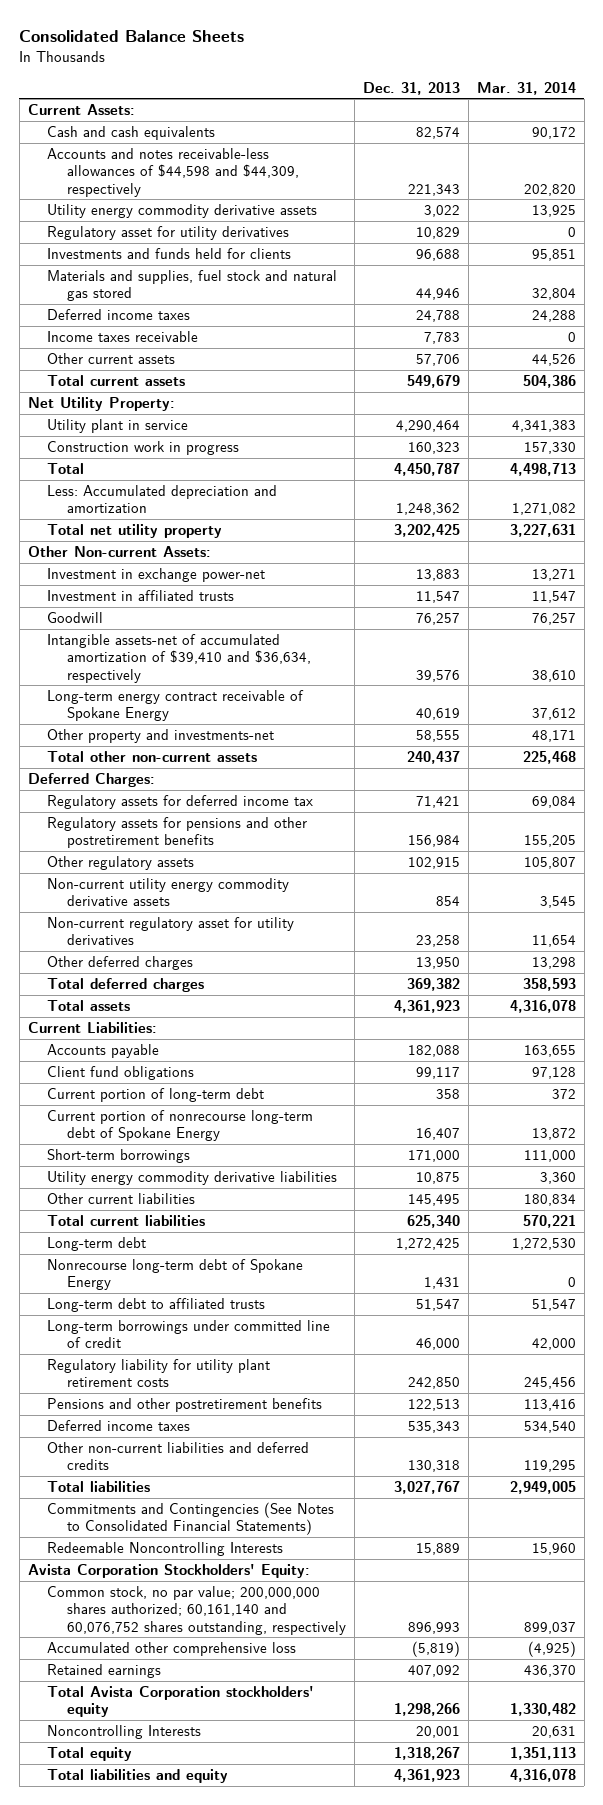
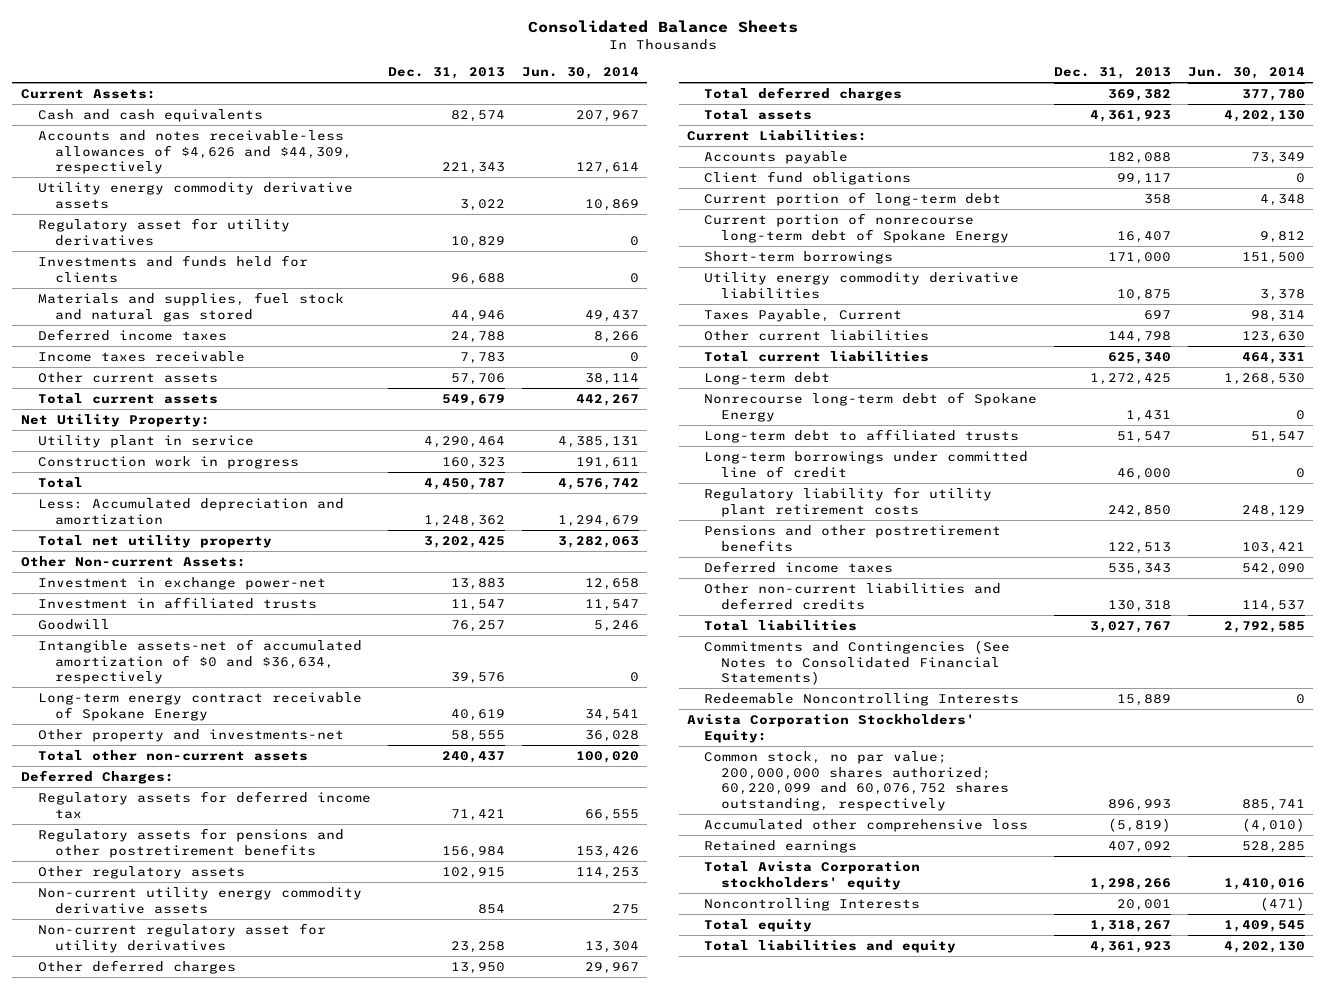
[476,81,576,95] Mar. 31, 2014 -> none
none -> [521,67,639,80] Jun. 30, 2014
[47,147,300,197] Accounts and notes receivable-less allowances of $44,598 and $44,309, respectively -> [37,129,353,175] Accounts and notes receivable-less allowances of $4,626 and $44,309, respectively
[47,633,312,683] Intangible assets-net of accumulated amortization of $39,410 and $36,634, respectively -> [37,638,362,685] Intangible assets-net of accumulated amortization of $0 and $36,634, respectively
none -> [704,308,903,322] Taxes Payable, Current
[407,1193,460,1206] 145,495 -> [1108,330,1172,343] 144,798
[47,1585,347,1635] Common stock, no par value; 200,000,000 shares authorized; 60,161,140 and 60,076,752 shares outstanding, respectively -> [704,750,1010,811] Common stock, no par value; 200,000,000 shares authorized; 60,220,099 and 60,076,752 shares outstanding, respectively

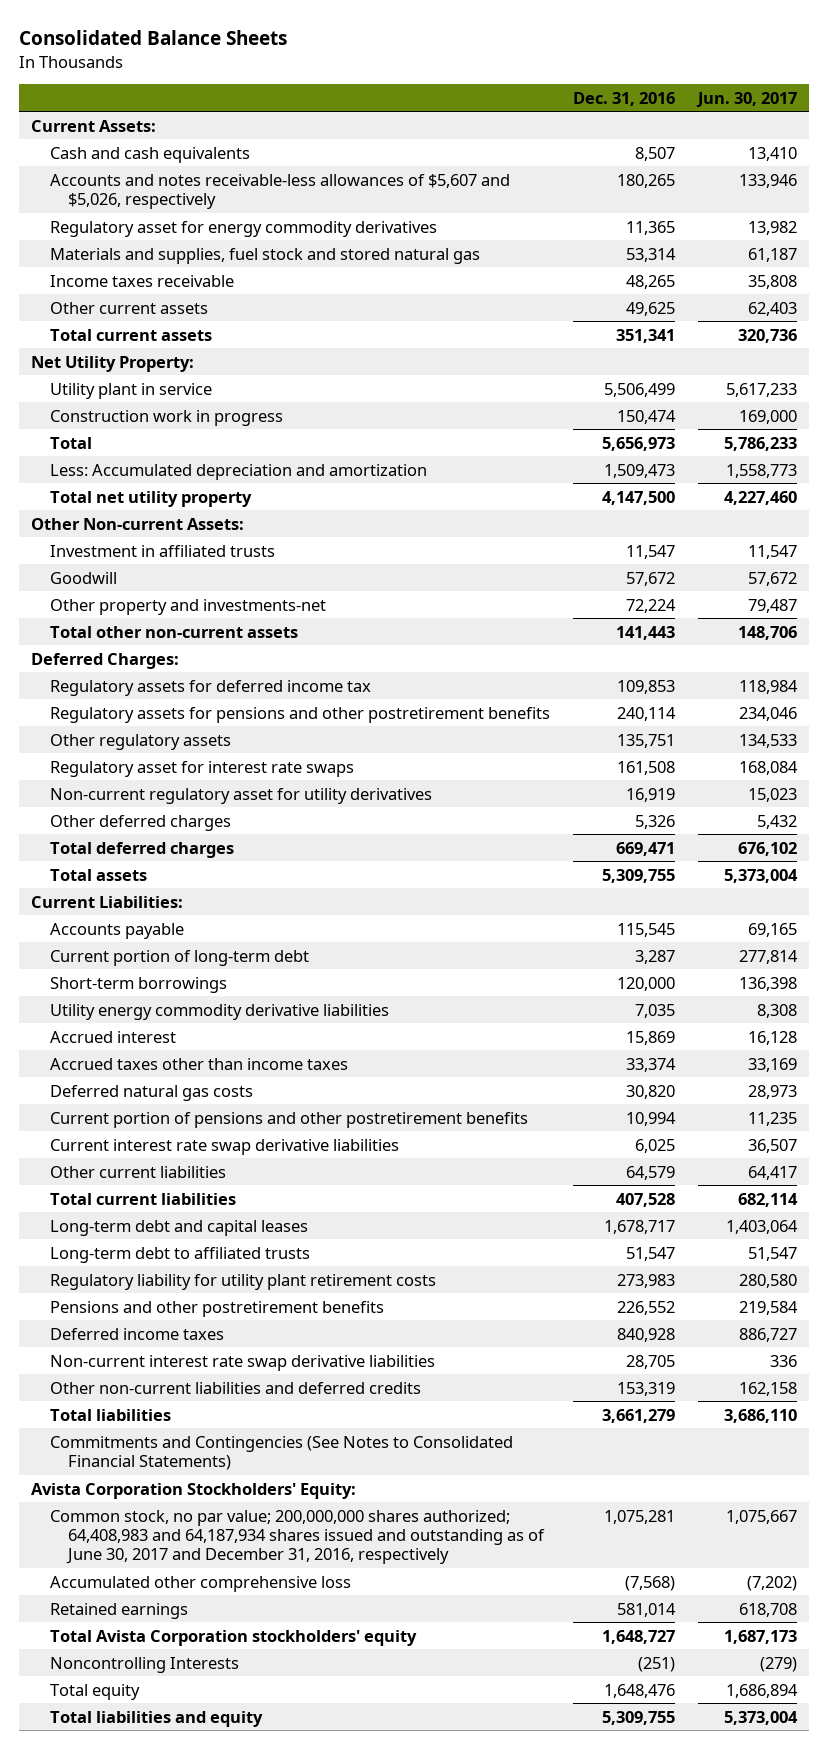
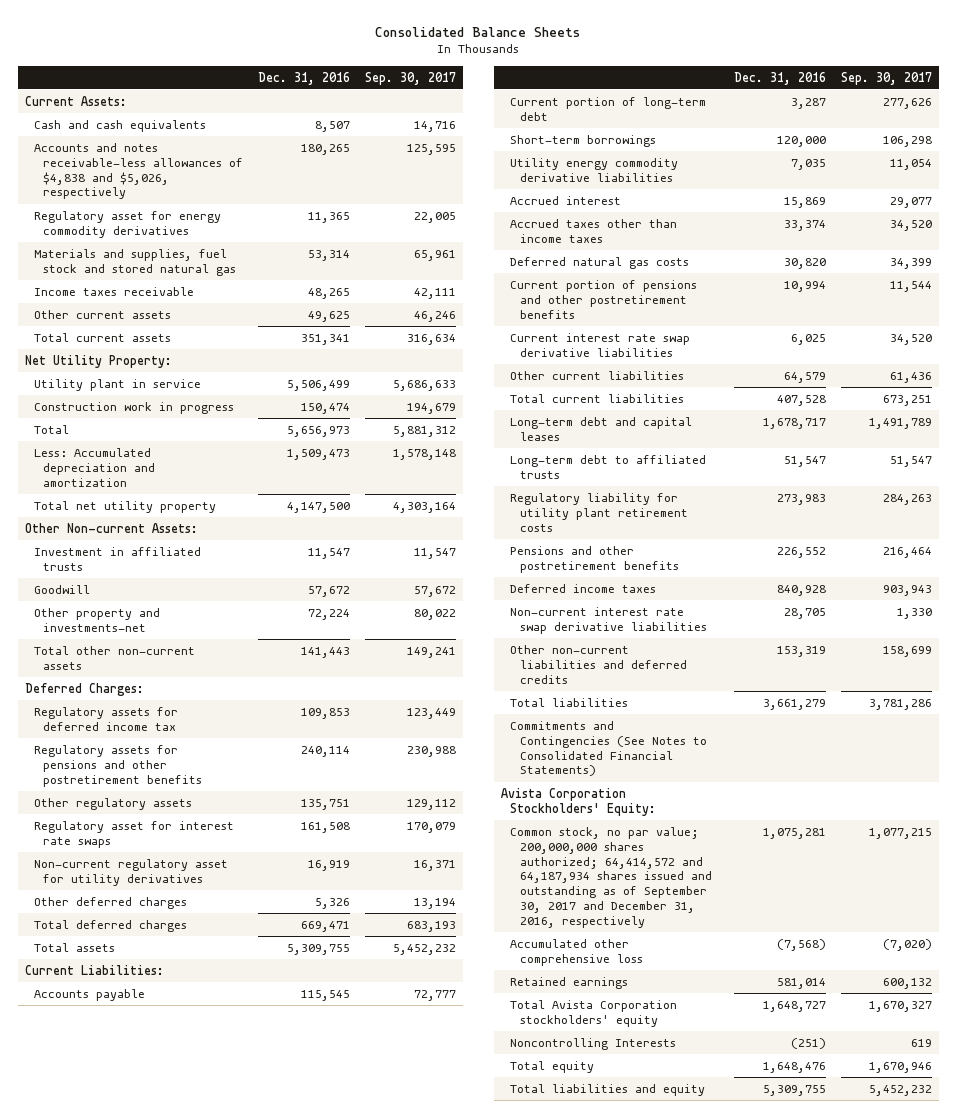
[696,91,798,107] Jun. 30, 2017 -> none
none -> [364,71,456,85] Sep. 30, 2017
[49,173,510,209] Accounts and notes receivable-less allowances of $5,607 and $5,026, respectively -> [34,142,244,200] Accounts and notes receivable-less allowances of $4,838 and $5,026, respectively
[49,1509,546,1565] Common stock, no par value; 200,000,000 shares authorized; 64,408,983 and 64,187,934 shares issued and outstanding as of June 30, 2017 and December 31, 2016, respectively -> [510,826,712,929] Common stock, no par value; 200,000,000 shares authorized; 64,414,572 and 64,187,934 shares issued and outstanding as of September 30, 2017 and December 31, 2016, respectively

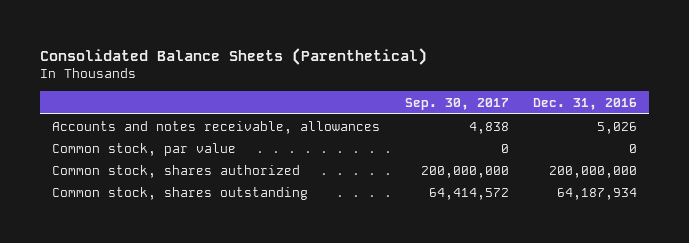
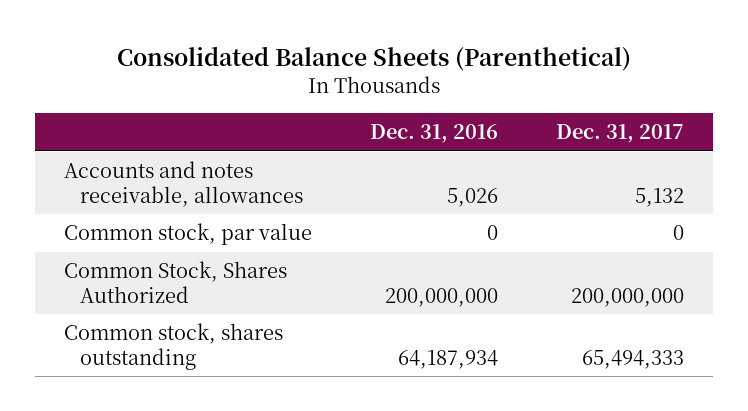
[404,98,509,111] Sep. 30, 2017 -> none
none -> [556,123,685,143] Dec. 31, 2017
[52,164,301,178] Common stock, shares authorized -> [63,261,287,303] Common Stock, Shares Authorized

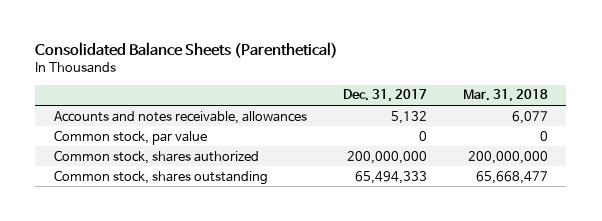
[369,123,498,143] Dec. 31, 2016 -> none
none -> [462,89,548,103] Mar. 31, 2018
[63,261,287,303] Common Stock, Shares Authorized -> [53,149,259,164] Common stock, shares authorized

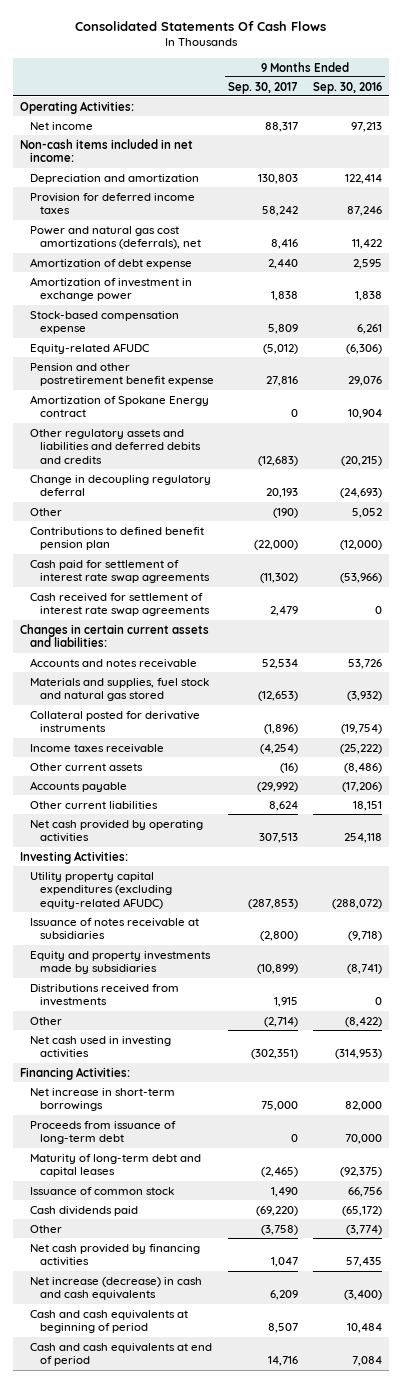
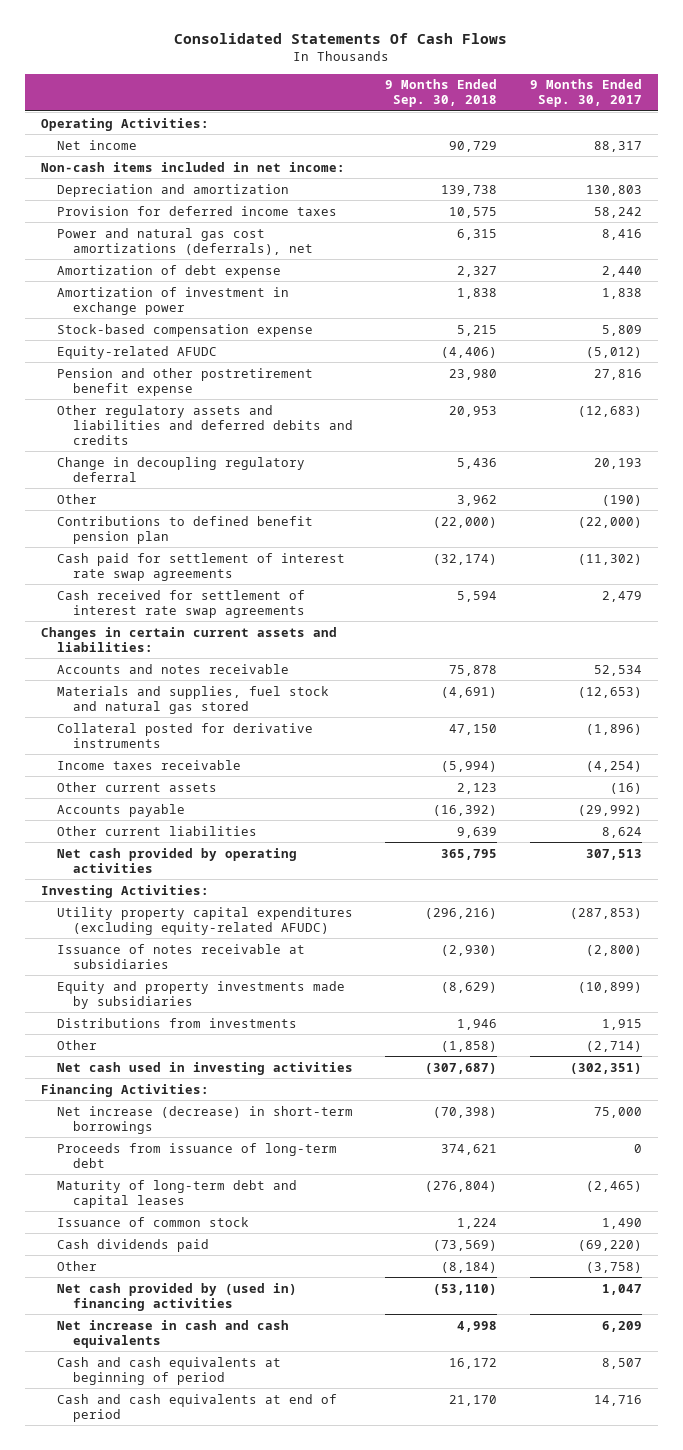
[312,81,382,94] Sep. 30, 2016 -> none
none -> [385,79,498,108] 9 Months Ended Sep. 30, 2018
[30,394,210,418] Amortization of Spokane Energy contract -> none
[30,983,180,1007] Distributions received from investments -> [56,1017,297,1028] Distributions from investments
[30,1087,176,1112] Net increase in short-term borrowings -> [56,1105,353,1134] Net increase (decrease) in short-term borrowings
[30,1243,201,1267] Net cash provided by financing activities -> [56,1282,297,1311] Net cash provided by (used in) financing activities
[30,1276,203,1301] Net increase (decrease) in cash and cash equivalents -> [56,1319,289,1348] Net increase in cash and cash equivalents

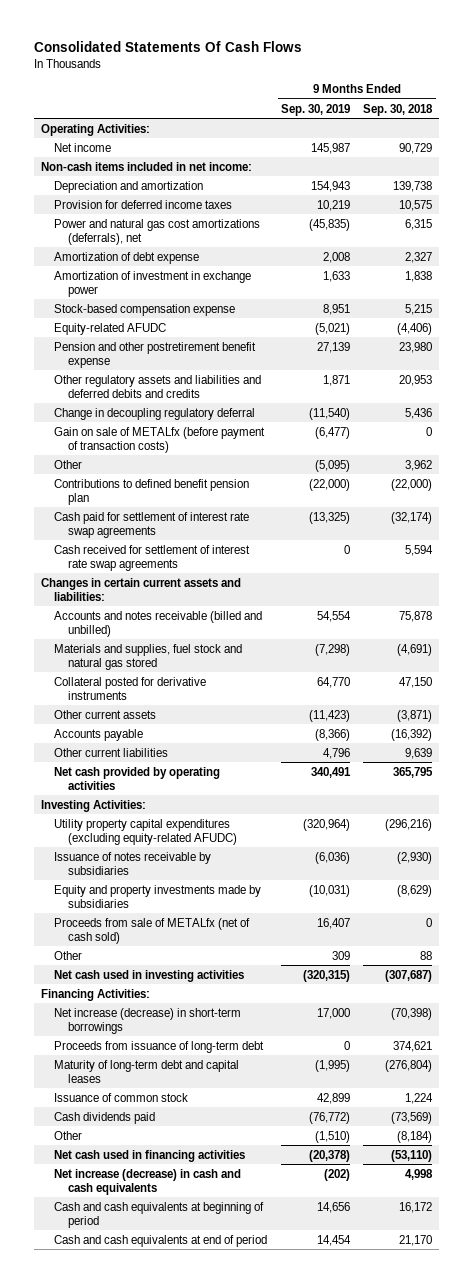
[529,79,642,108] 9 Months Ended Sep. 30, 2017 -> none
none -> [280,103,350,116] Sep. 30, 2019
none -> [54,426,266,453] Gain on sale of METALfx (before payment of transaction costs)
[56,663,289,674] Accounts and notes receivable -> [54,610,263,637] Accounts and notes receivable (billed and unbilled)
[56,759,241,770] Income taxes receivable -> none
[457,782,498,794] 2,123 -> [397,709,433,722] (3,871)
[56,943,305,969] Issuance of notes receivable at subsidiaries -> [54,851,212,875] Issuance of notes receivable by subsidiaries
[56,1017,297,1028] Distributions from investments -> none
none -> [54,917,251,944] Proceeds from sale of METALfx (net of cash sold)
[441,1040,498,1052] (1,858) -> [420,950,433,960] 88
[56,1282,297,1311] Net cash provided by (used in) financing activities -> [54,1149,246,1162] Net cash used in financing activities
[56,1319,289,1348] Net increase in cash and cash equivalents -> [54,1168,242,1195] Net increase (decrease) in cash and cash equivalents

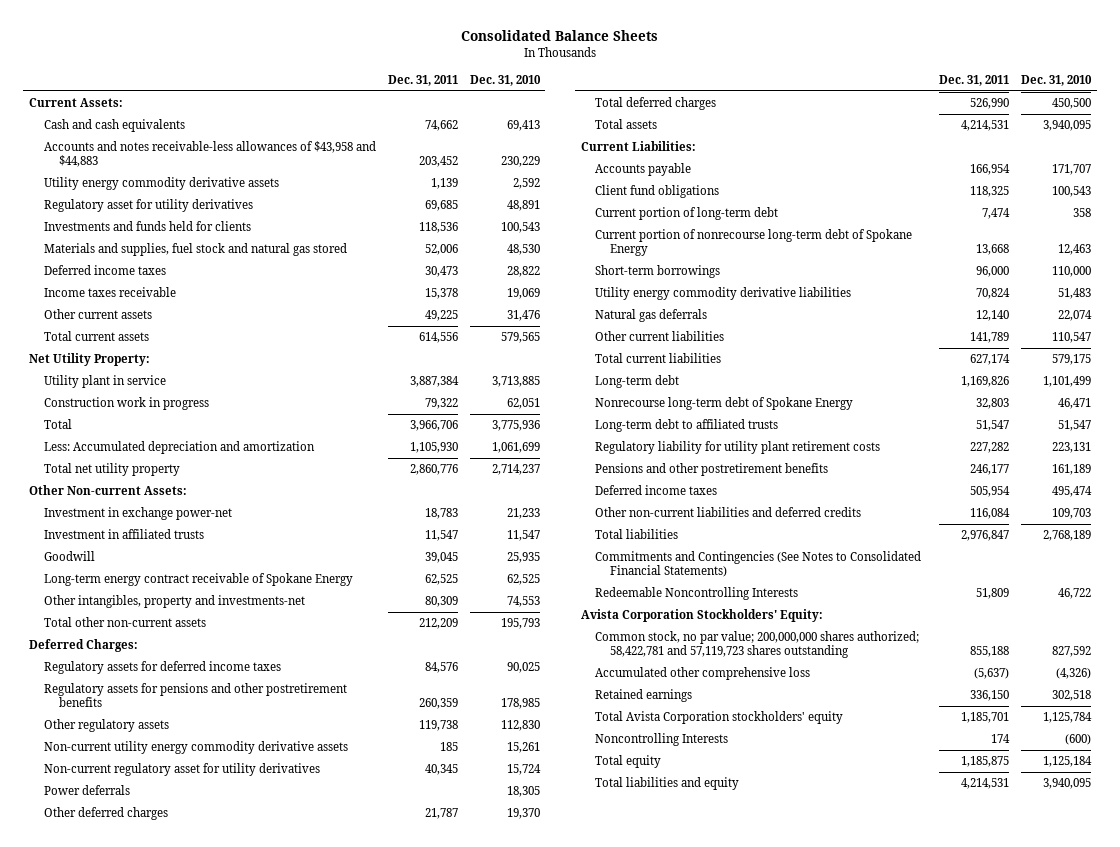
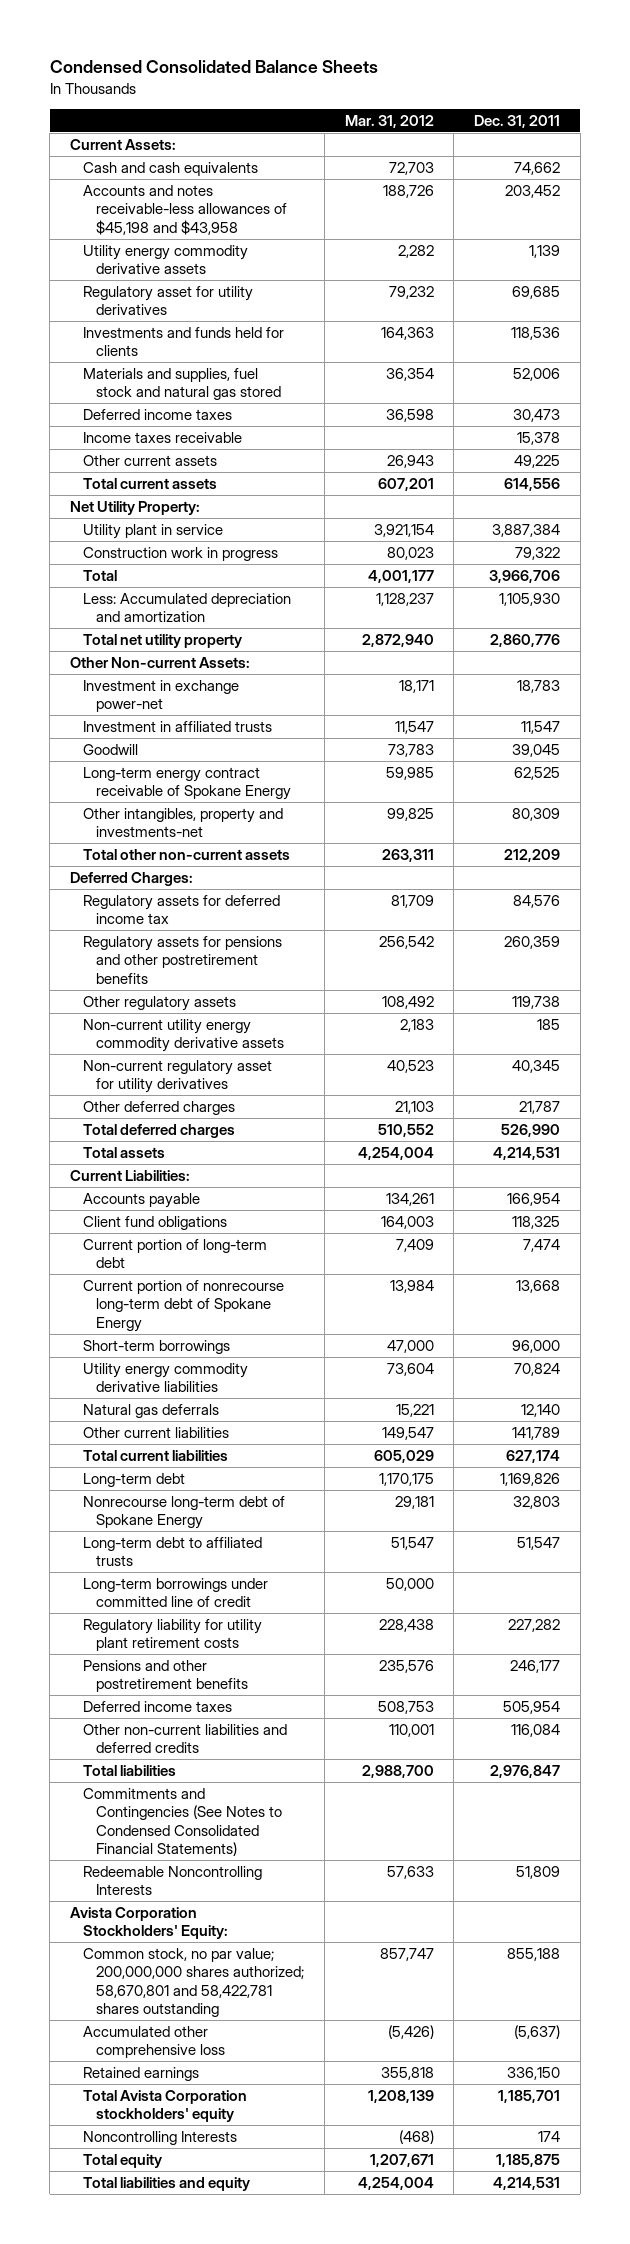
[461,30,659,42] Consolidated Balance Sheets -> [49,60,378,74] Condensed Consolidated Balance Sheets
[469,75,541,87] Dec. 31, 2010 -> none
none -> [344,114,434,128] Mar. 31, 2012
[43,141,376,168] Accounts and notes receivable-less allowances of $43,958 and $44,883 -> [83,185,288,235] Accounts and notes receivable-less allowances of $45,198 and $43,958
[43,661,281,675] Regulatory assets for deferred income taxes -> [83,895,281,925] Regulatory assets for deferred income tax
[43,785,130,796] Power deferrals -> none
none -> [83,1578,269,1608] Long-term borrowings under committed line of credit
[595,551,922,578] Commitments and Contingencies (See Notes to Consolidated Financial Statements) -> [83,1788,283,1857] Commitments and Contingencies (See Notes to Condensed Consolidated Financial Statements)
[595,631,920,659] Common stock, no par value; 200,000,000 shares authorized; 58,422,781 and 57,119,723 shares outstanding -> [83,1948,305,2018] Common stock, no par value; 200,000,000 shares authorized; 58,670,801 and 58,422,781 shares outstanding

